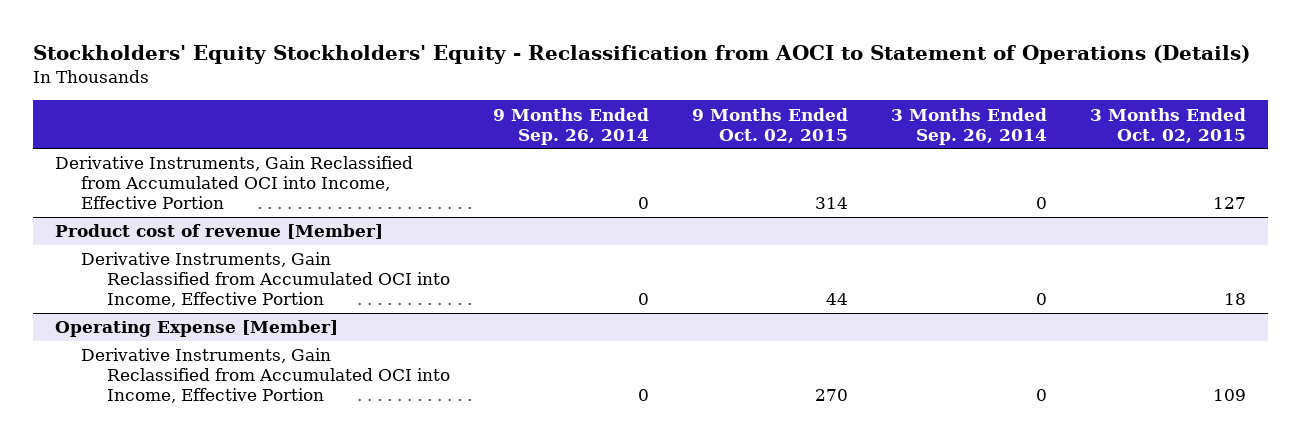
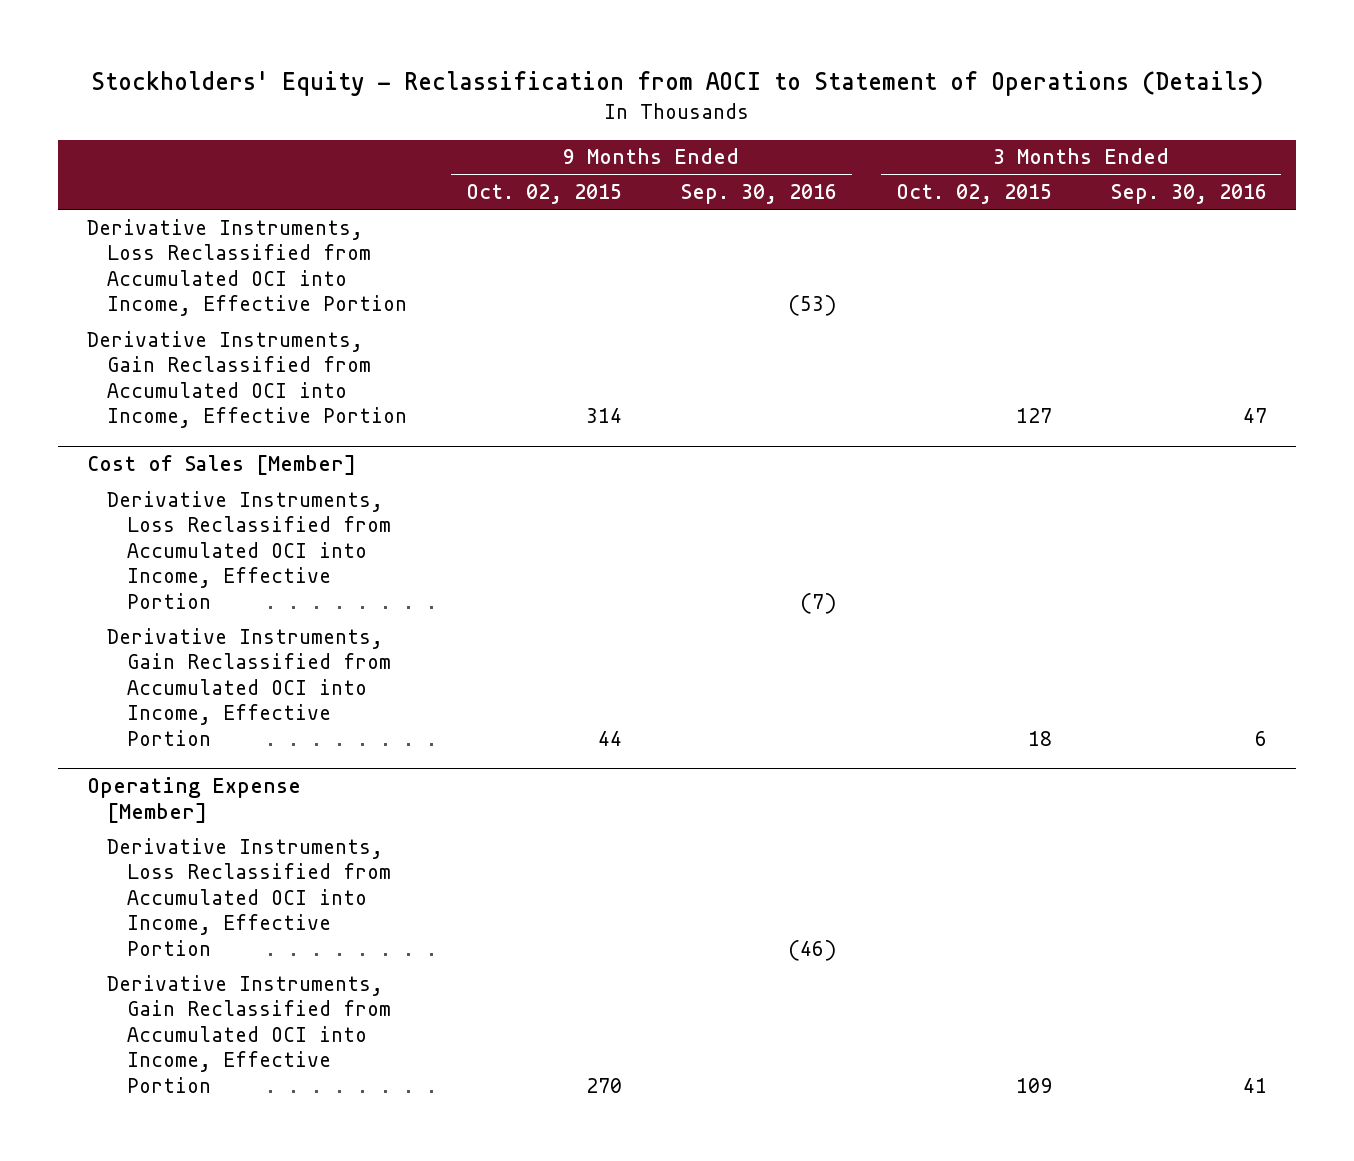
[33,45,1251,65] Stockholders' Equity Stockholders' Equity - Reclassification from AOCI to Statement of Operations (Details) -> [90,71,1263,97] Stockholders' Equity - Reclassification from AOCI to Statement of Operations (Details)
[493,107,650,145] 9 Months Ended Sep. 26, 2014 -> none
[891,107,1048,145] 3 Months Ended Sep. 26, 2014 -> none
none -> [680,184,837,205] Sep. 30, 2016
none -> [1110,184,1267,205] Sep. 30, 2016
none -> [87,218,408,317] Derivative Instruments, Loss Reclassified from Accumulated OCI into Income, Effective Portion
[54,224,383,240] Product cost of revenue [Member] -> [87,455,357,476] Cost of Sales [Member]
none -> [107,490,392,610] Derivative Instruments, Loss Reclassified from Accumulated OCI into Income, Effective Portion
none -> [107,837,392,957] Derivative Instruments, Loss Reclassified from Accumulated OCI into Income, Effective Portion

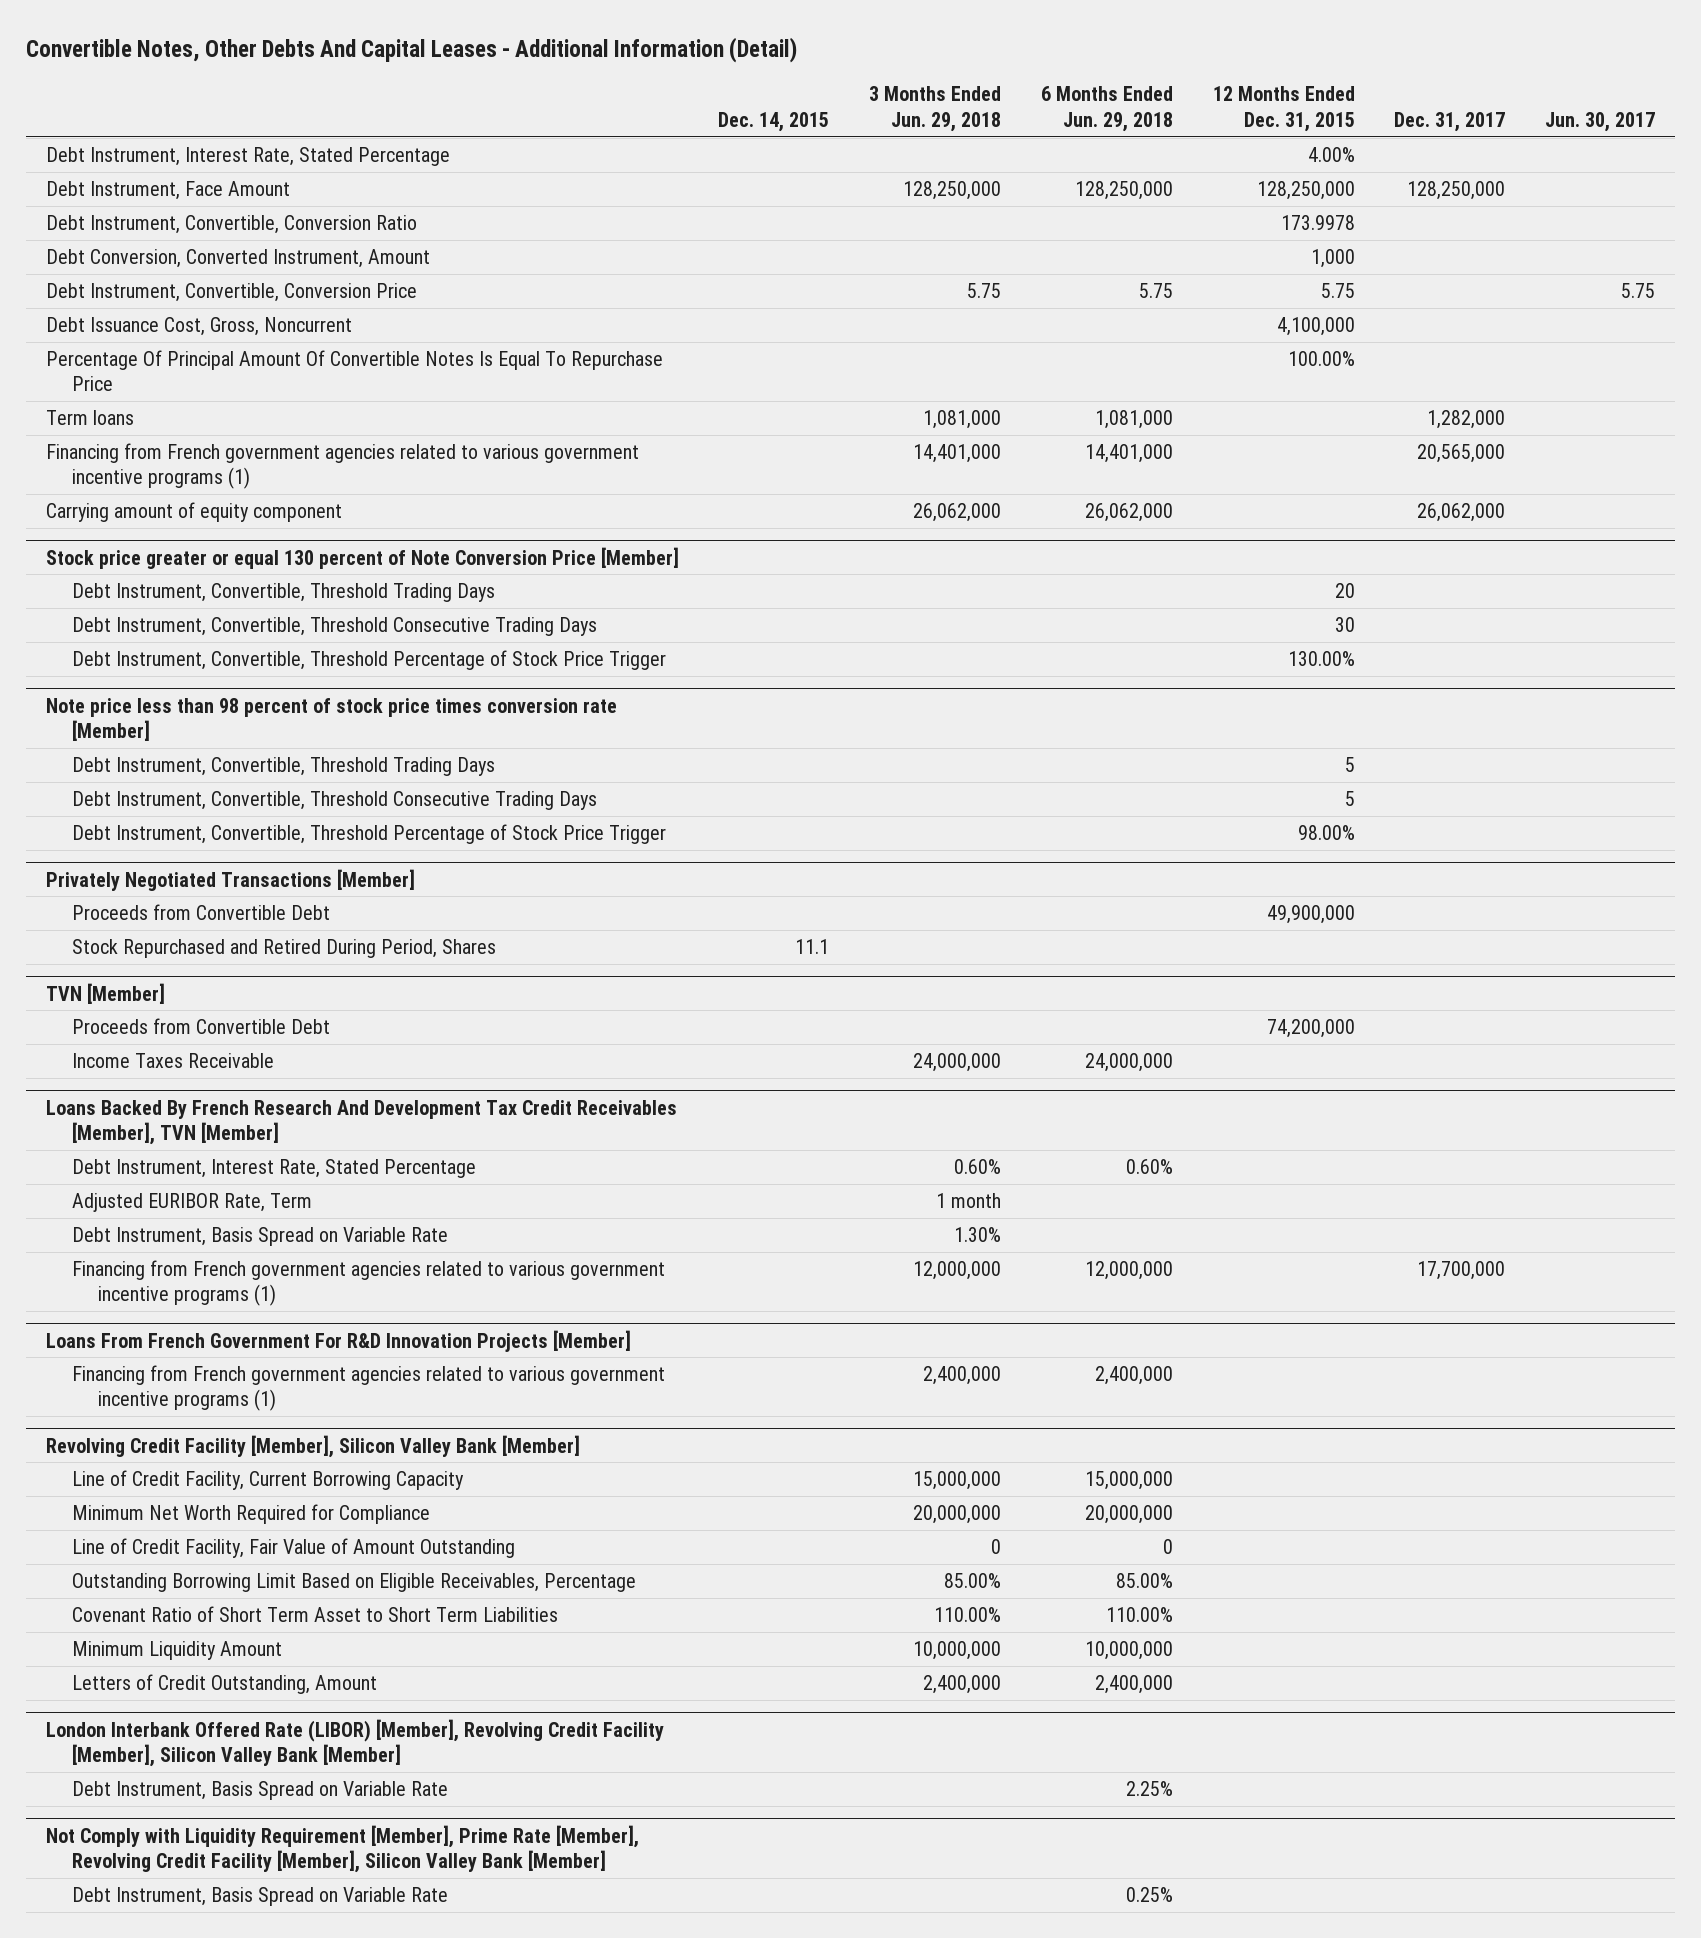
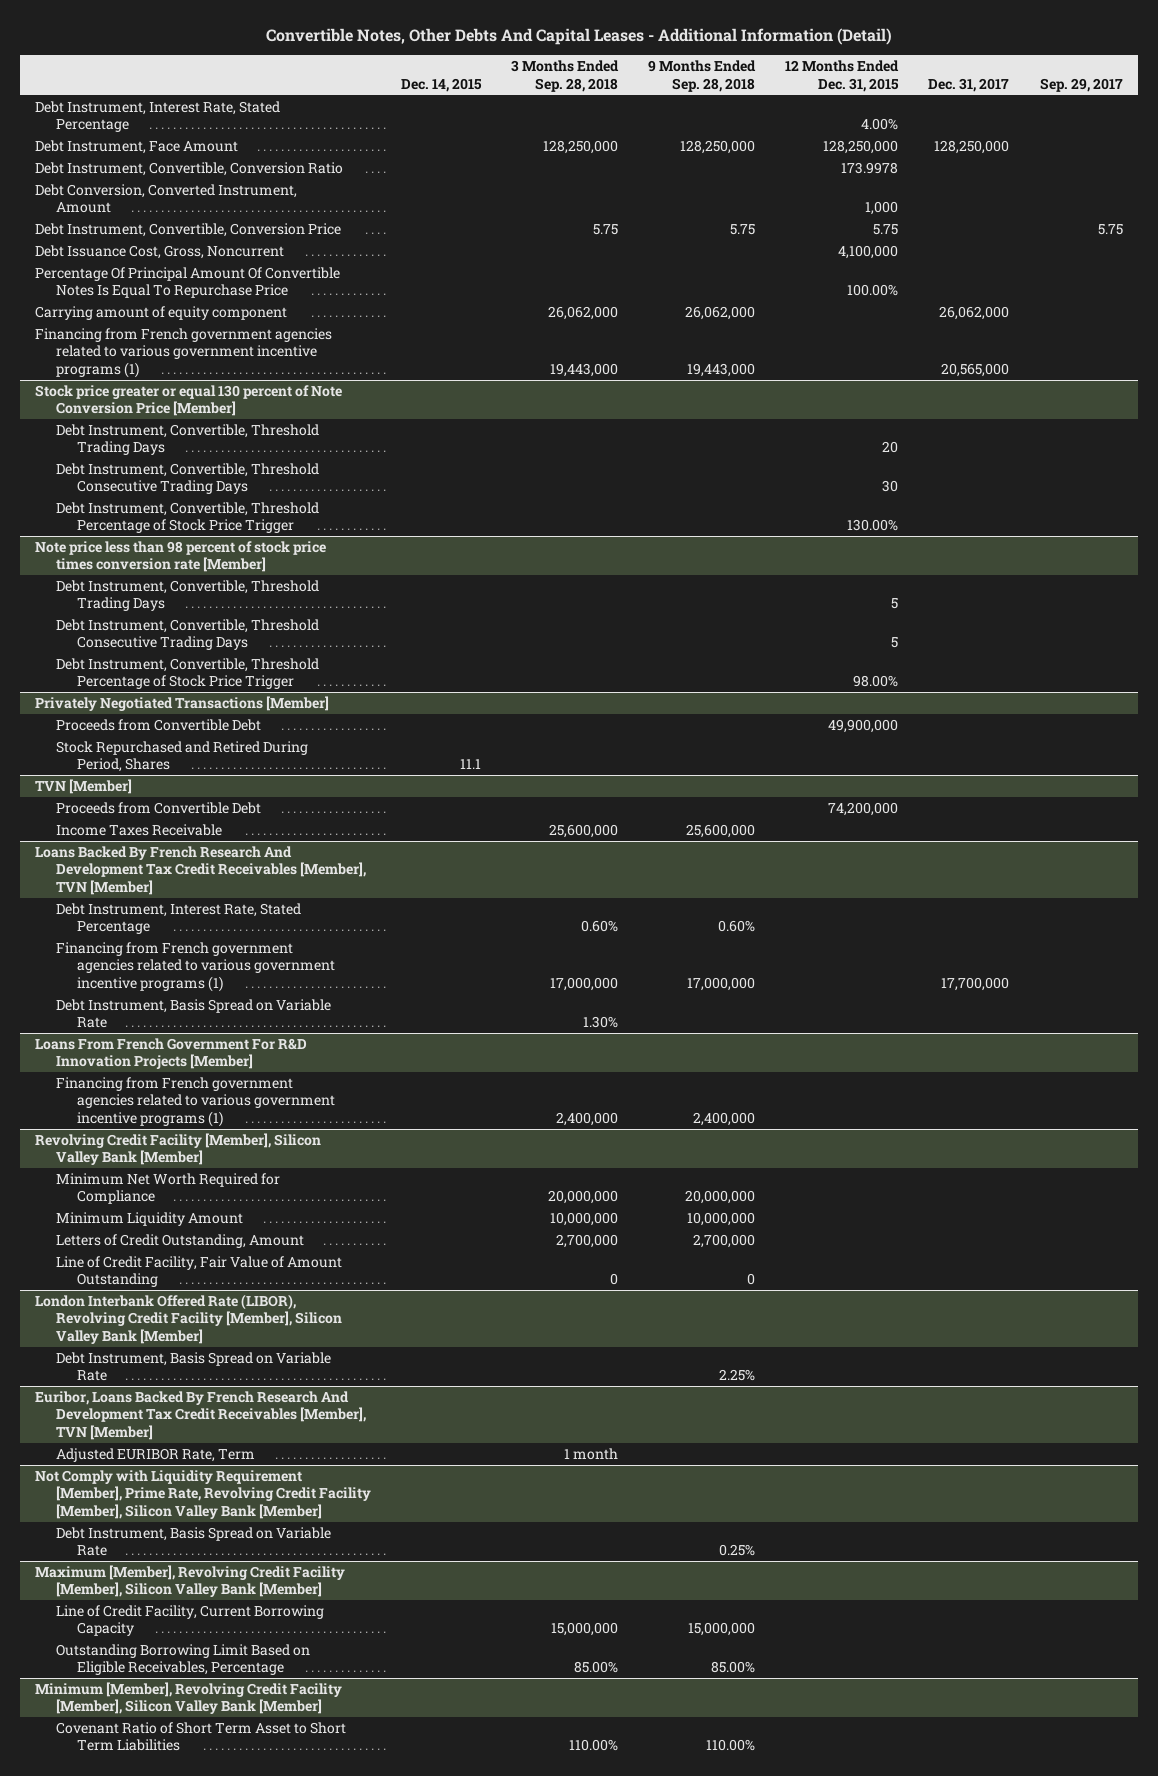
[869,86,1002,132] 3 Months Ended Jun. 29, 2018 -> none
[1040,86,1173,132] 6 Months Ended Jun. 29, 2018 -> none
[1544,111,1655,132] Jun. 30, 2017 -> none
none -> [511,60,620,92] 3 Months Ended Sep. 28, 2018
none -> [648,60,757,92] 9 Months Ended Sep. 28, 2018
none -> [1039,77,1123,92] Sep. 29, 2017
[45,410,134,426] Term loans -> none
[45,443,639,490] Financing from French government agencies related to various government incentive programs (1) -> [35,327,333,379] Financing from French government agencies related to various government incentive programs (1)
[72,1193,313,1213] Adjusted EURIBOR Rate, Term -> none
[72,1227,449,1247] Debt Instrument, Basis Spread on Variable Rate -> [55,998,331,1029] Debt Instrument, Basis Spread on Variable Rate
[72,1470,465,1491] Line of Credit Facility, Current Borrowing Capacity -> none
[72,1573,637,1593] Outstanding Borrowing Limit Based on Eligible Receivables, Percentage -> none
[72,1606,559,1623] Covenant Ratio of Short Term Asset to Short Term Liabilities -> none
[72,1538,516,1559] Line of Credit Facility, Fair Value of Amount Outstanding -> [55,1255,342,1288] Line of Credit Facility, Fair Value of Amount Outstanding
[45,1718,664,1768] London Interbank Offered Rate (LIBOR) [Member], Revolving Credit Facility [Member], Silicon Valley Bank [Member] -> [35,1293,342,1345] London Interbank Offered Rate (LIBOR), Revolving Credit Facility [Member], Silicon Valley Bank [Member]
none -> [35,1390,366,1441] Euribor, Loans Backed By French Research And Development Tax Credit Receivables [Member], TVN [Member]
none -> [55,1447,255,1462] Adjusted EURIBOR Rate, Term
[45,1824,639,1874] Not Comply with Liquidity Requirement [Member], Prime Rate [Member], Revolving Credit Facility [Member], Silicon Valley Bank [Member] -> [35,1469,371,1520] Not Comply with Liquidity Requirement [Member], Prime Rate, Revolving Credit Facility [Member], Silicon Valley Bank [Member]
none -> [35,1564,346,1598] Maximum [Member], Revolving Credit Facility [Member], Silicon Valley Bank [Member]
none -> [55,1604,324,1637] Line of Credit Facility, Current Borrowing Capacity
none -> [55,1643,310,1676] Outstanding Borrowing Limit Based on Eligible Receivables, Percentage
none -> [35,1681,343,1715] Minimum [Member], Revolving Credit Facility [Member], Silicon Valley Bank [Member]
none -> [55,1721,346,1752] Covenant Ratio of Short Term Asset to Short Term Liabilities

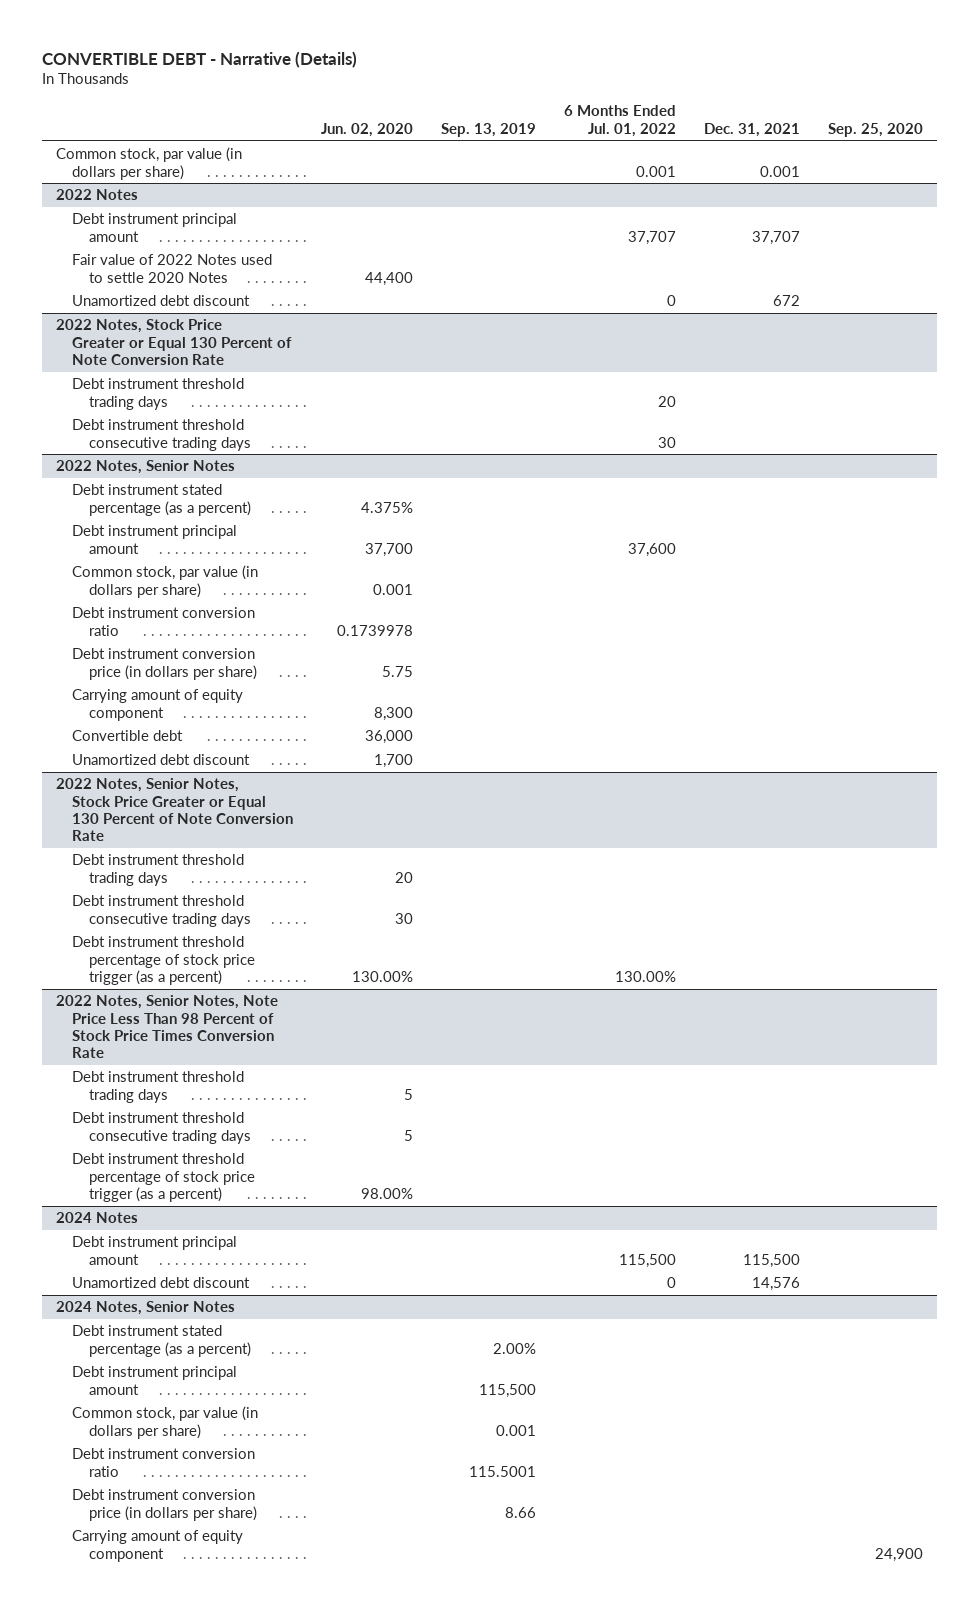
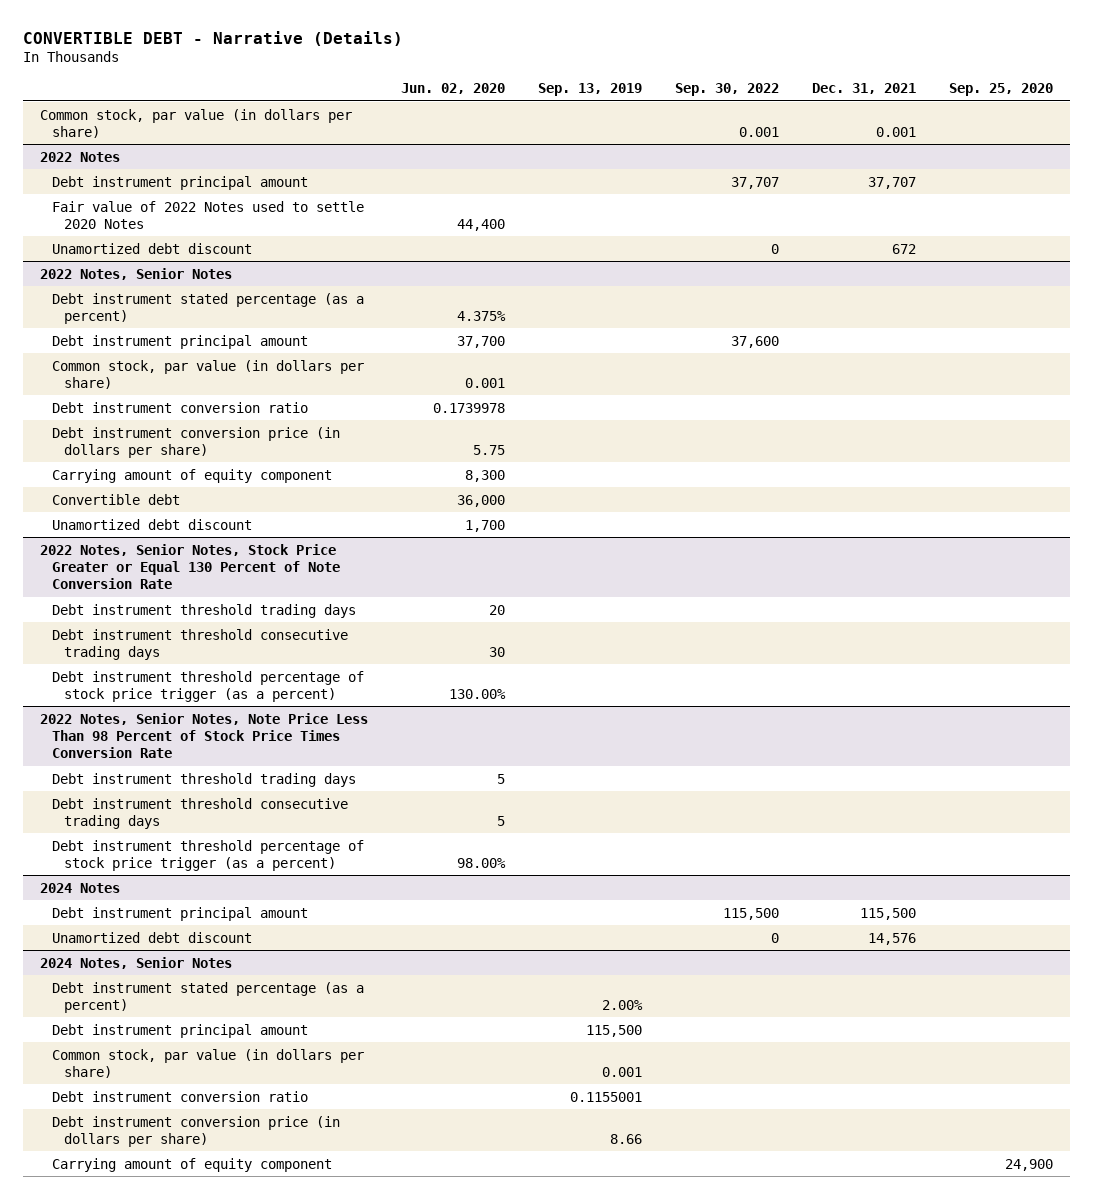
[564,105,677,137] 6 Months Ended Jul. 01, 2022 -> none
none -> [675,82,780,96] Sep. 30, 2022
[55,319,293,365] 2022 Notes, Stock Price Greater or Equal 130 Percent of Note Conversion Rate -> none
[72,378,245,410] Debt instrument threshold trading days -> none
[72,419,251,451] Debt instrument threshold consecutive trading days -> none
[469,1465,537,1477] 115.5001 -> [570,1091,643,1102] 0.1155001

